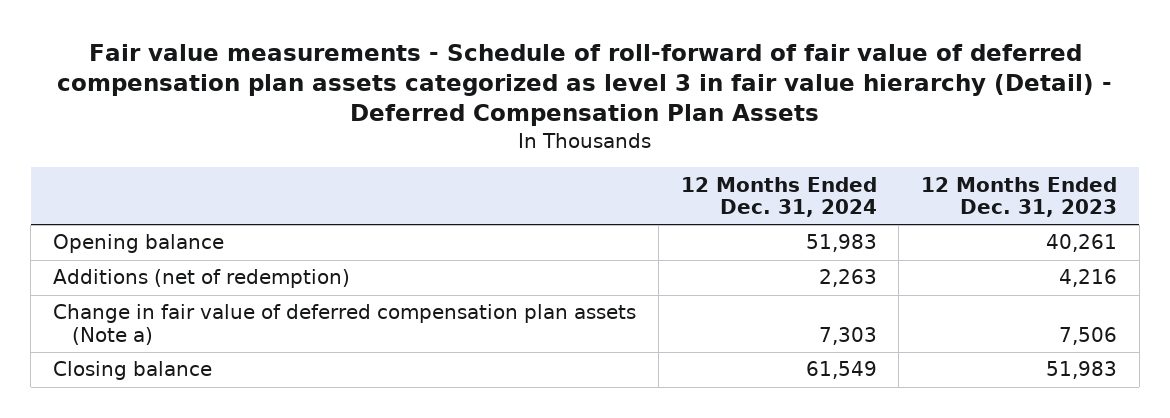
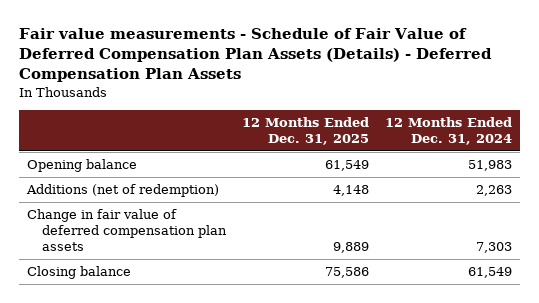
[57,43,1113,127] Fair value measurements - Schedule of roll-forward of fair value of deferred compensation plan assets categorized as level 3 in fair value hierarchy (Detail) - Deferred Compensation Plan Assets -> [18,27,492,83] Fair value measurements - Schedule of Fair Value of Deferred Compensation Plan Assets (Details) - Deferred Compensation Plan Assets
[921,176,1118,218] 12 Months Ended Dec. 31, 2023 -> none
none -> [241,116,369,145] 12 Months Ended Dec. 31, 2025
[52,304,636,345] Change in fair value of deferred compensation plan assets (Note a) -> [26,209,227,251] Change in fair value of deferred compensation plan assets

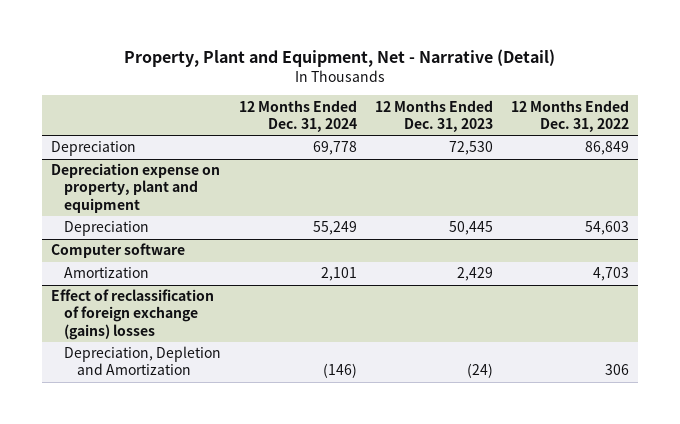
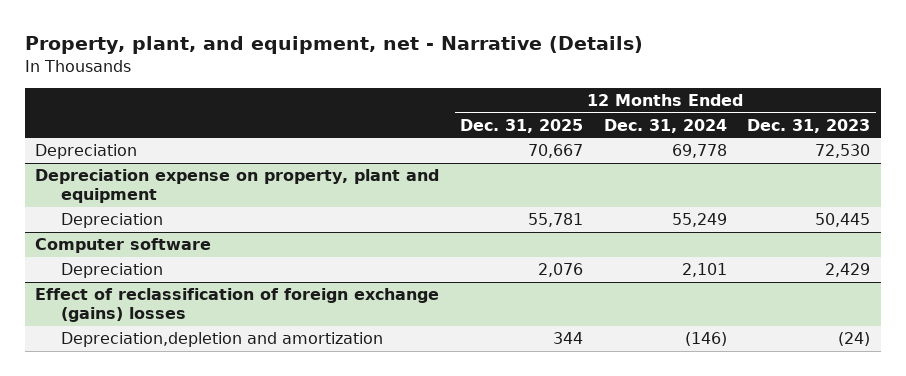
[123,49,555,68] Property, Plant and Equipment, Net - Narrative (Detail) -> [24,35,643,54] Property, plant, and equipment, net - Narrative (Details)
[511,99,630,132] 12 Months Ended Dec. 31, 2022 -> none
none -> [460,118,584,133] Dec. 31, 2025
[63,267,149,279] Amortization -> [60,263,163,279] Depreciation
[63,346,221,376] Depreciation, Depletion and Amortization -> [60,332,383,348] Depreciation,depletion and amortization

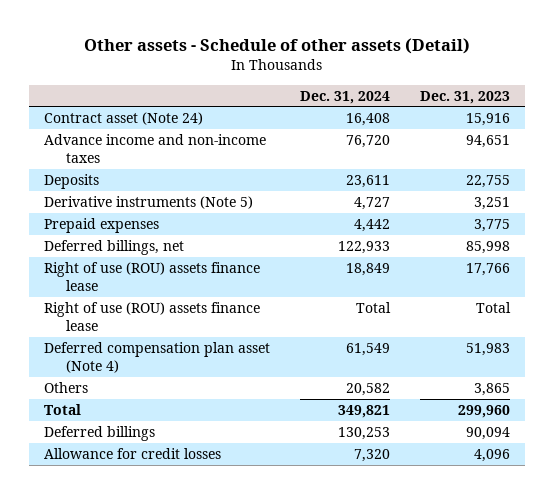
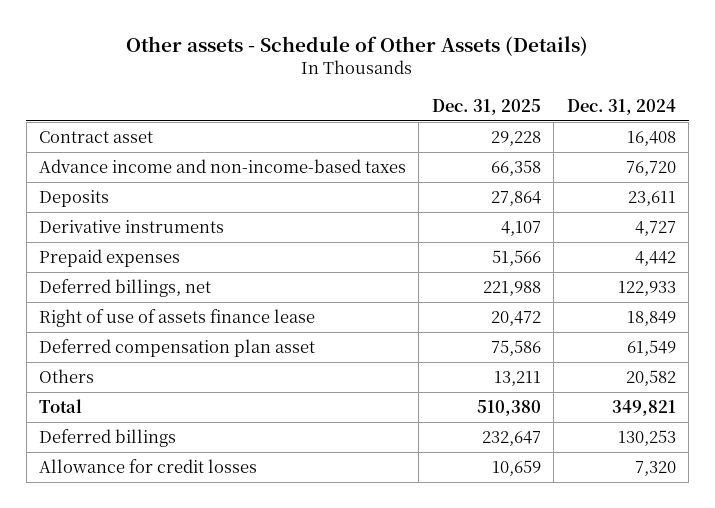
[84,38,471,55] Other assets - Schedule of other assets (Detail) -> [126,35,589,56] Other assets - Schedule of Other Assets (Details)
[420,90,511,104] Dec. 31, 2023 -> none
none -> [431,98,541,115] Dec. 31, 2025
[44,111,204,125] Contract asset (Note 24) -> [39,130,154,143] Contract asset
[44,133,267,163] Advance income and non-income taxes -> [39,158,407,173] Advance income and non-income-based taxes
[44,195,254,209] Derivative instruments (Note 5) -> [39,219,225,233] Derivative instruments
[44,301,261,331] Right of use (ROU) assets finance lease -> none
[44,261,261,291] Right of use (ROU) assets finance lease -> [39,308,316,327] Right of use of assets finance lease
[44,341,271,373] Deferred compensation plan asset (Note 4) -> [39,338,316,357] Deferred compensation plan asset

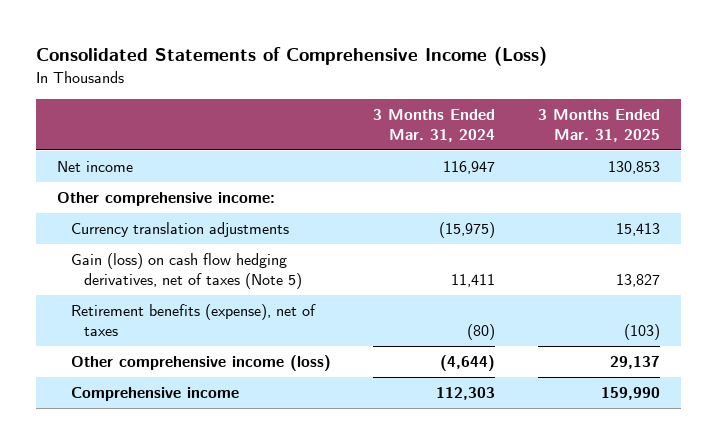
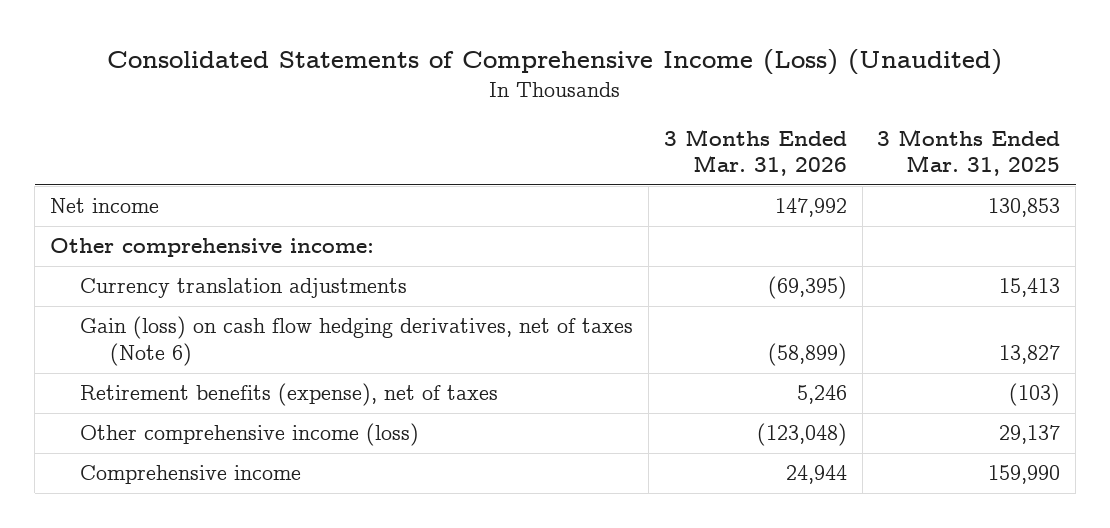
[35,45,547,66] Consolidated Statements of Comprehensive Income (Loss) -> [107,48,1003,75] Consolidated Statements of Comprehensive Income (Loss) (Unaudited)
[373,108,496,143] 3 Months Ended Mar. 31, 2024 -> none
none -> [663,128,847,177] 3 Months Ended Mar. 31, 2026
[70,252,302,290] Gain (loss) on cash flow hedging derivatives, net of taxes (Note 5) -> [80,316,634,367] Gain (loss) on cash flow hedging derivatives, net of taxes (Note 6)

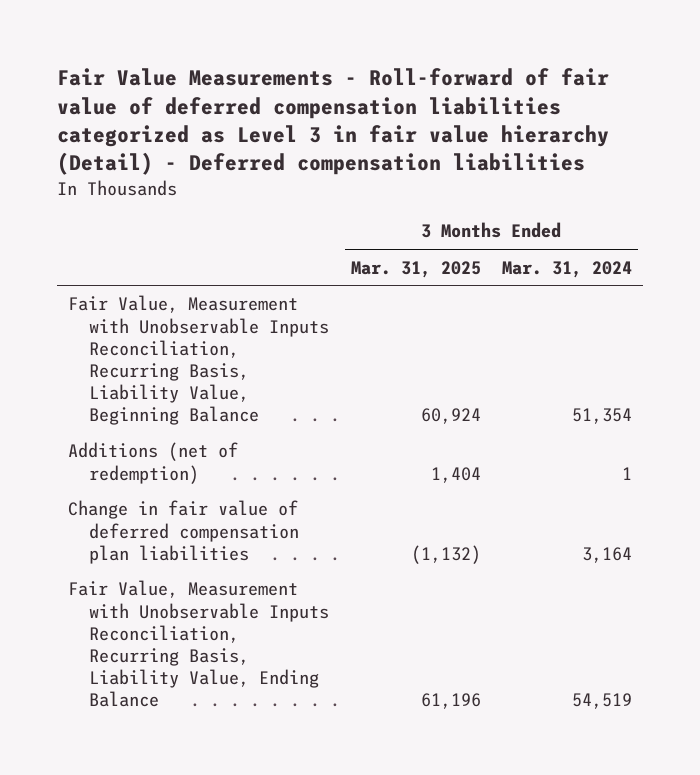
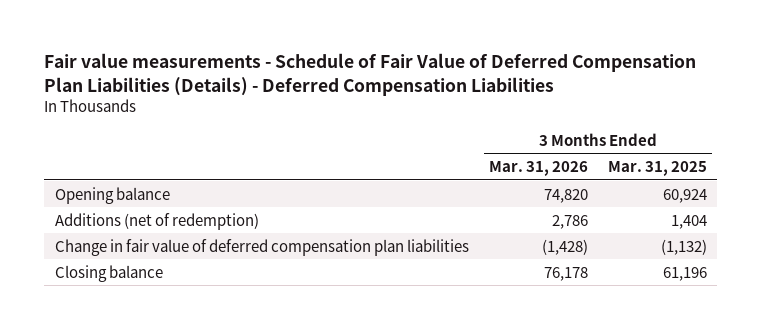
[56,68,609,176] Fair Value Measurements - Roll-forward of fair value of deferred compensation liabilities categorized as Level 3 in fair value hierarchy (Detail) - Deferred compensation liabilities -> [44,53,697,96] Fair value measurements - Schedule of Fair Value of Deferred Compensation Plan Liabilities (Details) - Deferred Compensation Liabilities
[502,260,633,278] Mar. 31, 2024 -> none
none -> [488,161,588,177] Mar. 31, 2026
[67,295,330,426] Fair Value, Measurement with Unobservable Inputs Reconciliation, Recurring Basis, Liability Value, Beginning Balance -> [54,186,170,204] Opening balance
[67,580,330,708] Fair Value, Measurement with Unobservable Inputs Reconciliation, Recurring Basis, Liability Value, Ending Balance -> [54,264,163,282] Closing balance

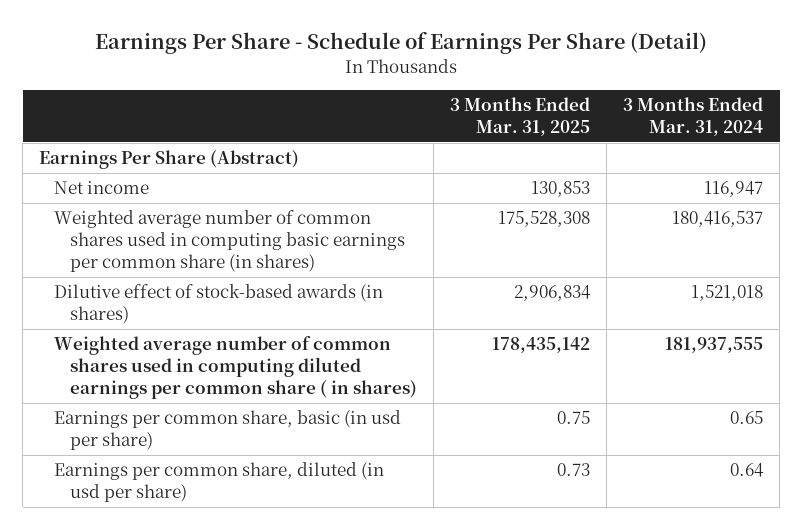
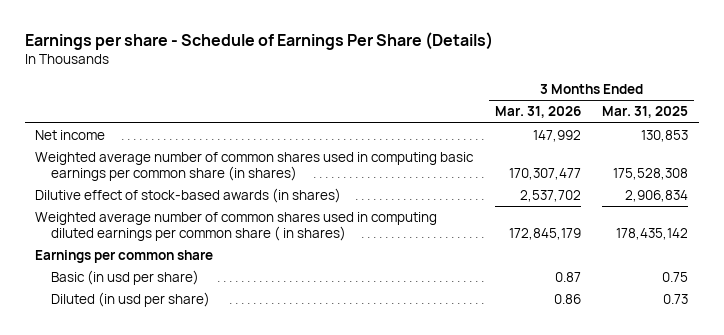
[95,32,708,55] Earnings Per Share - Schedule of Earnings Per Share (Detail) -> [24,31,493,50] Earnings per share - Schedule of Earnings Per Share (Details)
[622,97,763,137] 3 Months Ended Mar. 31, 2024 -> none
none -> [494,106,581,119] Mar. 31, 2026
[39,150,300,170] Earnings Per Share (Abstract) -> none
none -> [35,250,214,264] Earnings per common share
[54,410,402,451] Earnings per common share, basic (in usd per share) -> [50,270,199,286] Basic (in usd per share)
[54,462,385,503] Earnings per common share, diluted (in usd per share) -> [50,292,210,308] Diluted (in usd per share)

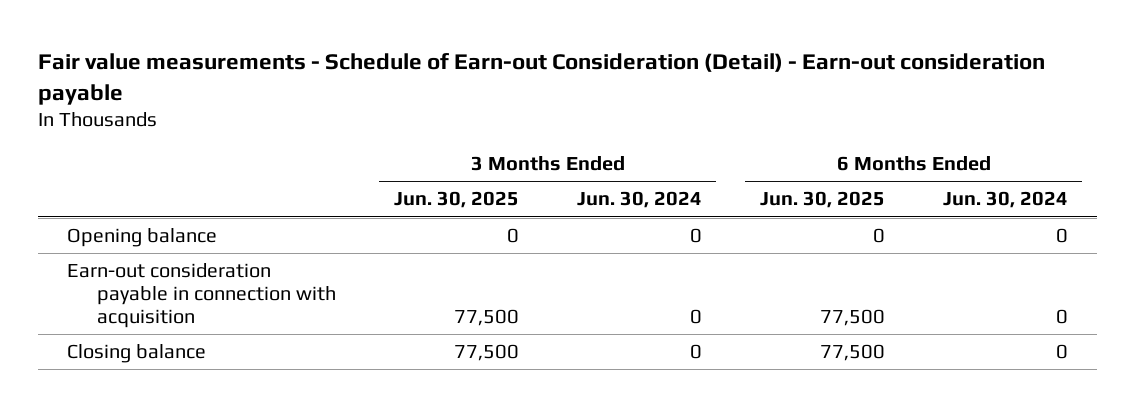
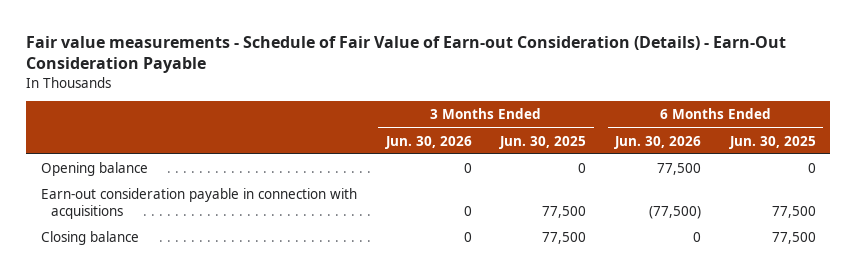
[38,52,1046,105] Fair value measurements - Schedule of Earn-out Consideration (Detail) - Earn-out consideration payable -> [26,35,787,74] Fair value measurements - Schedule of Fair Value of Earn-out Consideration (Details) - Earn-Out Consideration Payable
[576,191,702,209] Jun. 30, 2024 -> none
[942,191,1068,209] Jun. 30, 2024 -> none
none -> [384,135,472,149] Jun. 30, 2026
none -> [614,135,702,149] Jun. 30, 2026
[67,263,336,328] Earn-out consideration payable in connection with acquisition -> [40,188,357,219] Earn-out consideration payable in connection with acquisitions

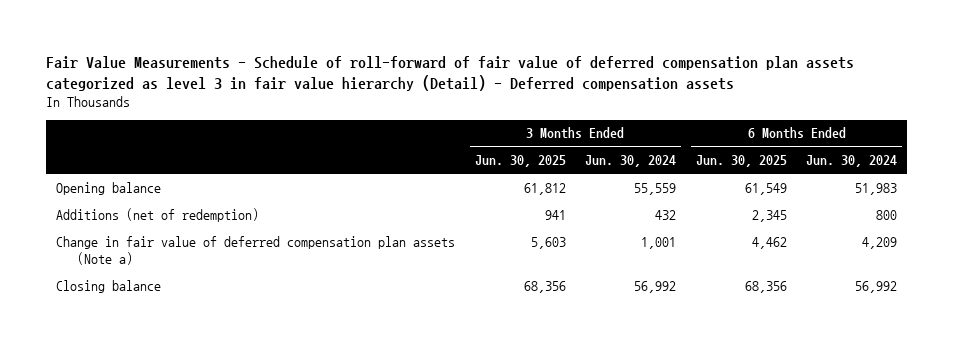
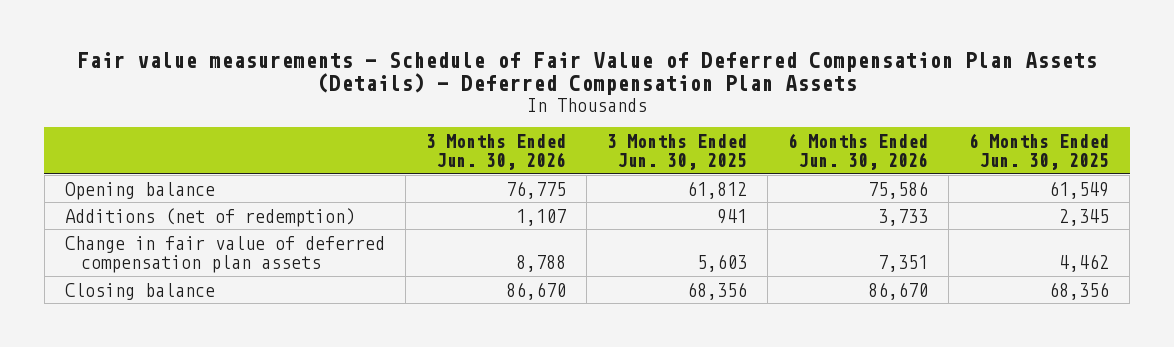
[46,56,855,91] Fair Value Measurements - Schedule of roll-forward of fair value of deferred compensation plan assets categorized as level 3 in fair value hierarchy (Detail) - Deferred compensation assets -> [77,51,1098,96] Fair value measurements - Schedule of Fair Value of Deferred Compensation Plan Assets (Details) - Deferred Compensation Plan Assets
[585,155,677,168] Jun. 30, 2024 -> none
[806,155,898,168] Jun. 30, 2024 -> none
none -> [425,133,566,171] 3 Months Ended Jun. 30, 2026
none -> [788,132,929,171] 6 Months Ended Jun. 30, 2026
[55,235,455,265] Change in fair value of deferred compensation plan assets (Note a) -> [64,235,385,273] Change in fair value of deferred compensation plan assets

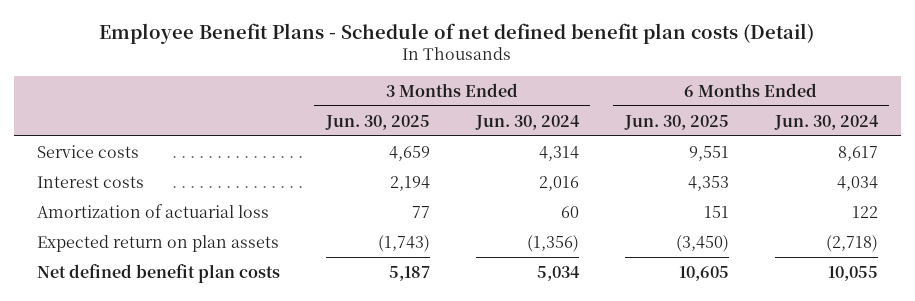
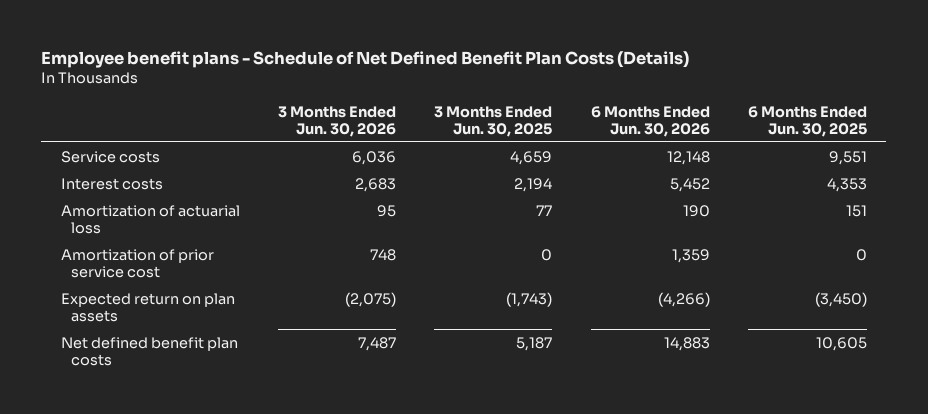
[99,22,815,44] Employee Benefit Plans - Schedule of net defined benefit plan costs (Detail) -> [41,50,690,68] Employee benefit plans - Schedule of Net Defined Benefit Plan Costs (Details)
[474,114,580,130] Jun. 30, 2024 -> none
[773,114,879,130] Jun. 30, 2024 -> none
none -> [277,105,396,137] 3 Months Ended Jun. 30, 2026
none -> [590,105,710,137] 6 Months Ended Jun. 30, 2026
none -> [60,248,214,278] Amortization of prior service cost

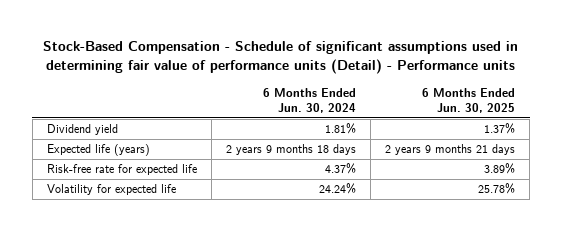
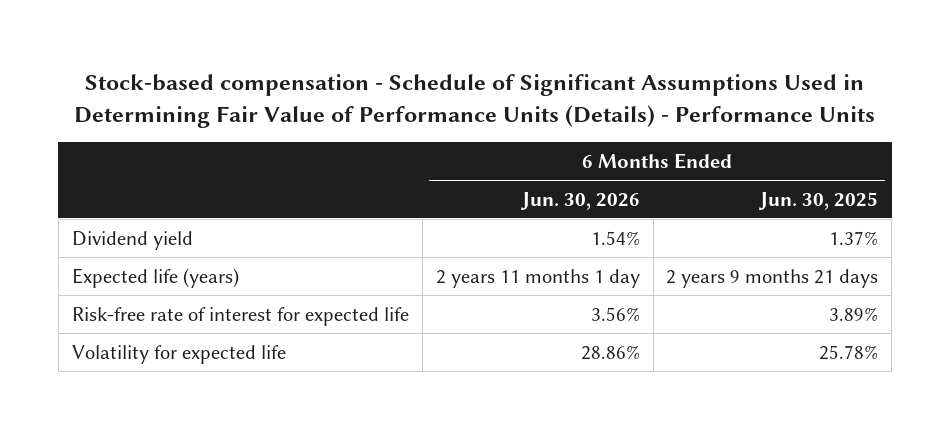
[43,41,519,75] Stock-Based Compensation - Schedule of significant assumptions used in determining fair value of performance units (Detail) - Performance units -> [74,74,876,128] Stock-based compensation - Schedule of Significant Assumptions Used in Determining Fair Value of Performance Units (Details) - Performance Units
[263,87,357,113] 6 Months Ended Jun. 30, 2024 -> none
none -> [519,191,640,210] Jun. 30, 2026
[46,164,197,176] Risk-free rate for expected life -> [71,306,409,326] Risk-free rate of interest for expected life

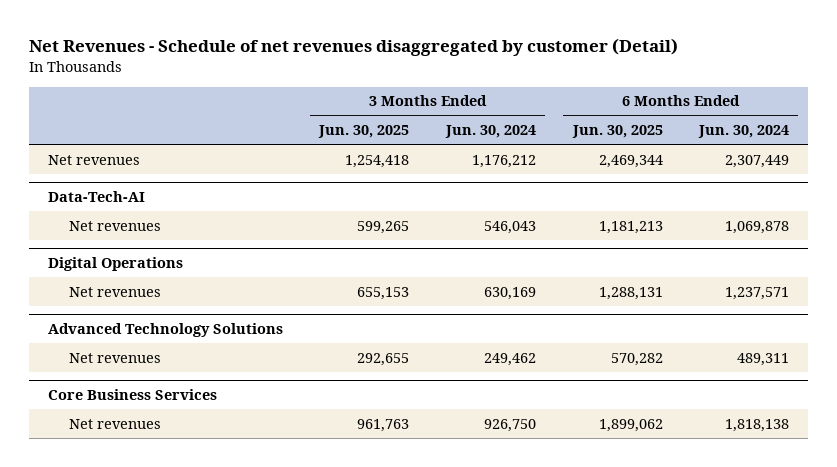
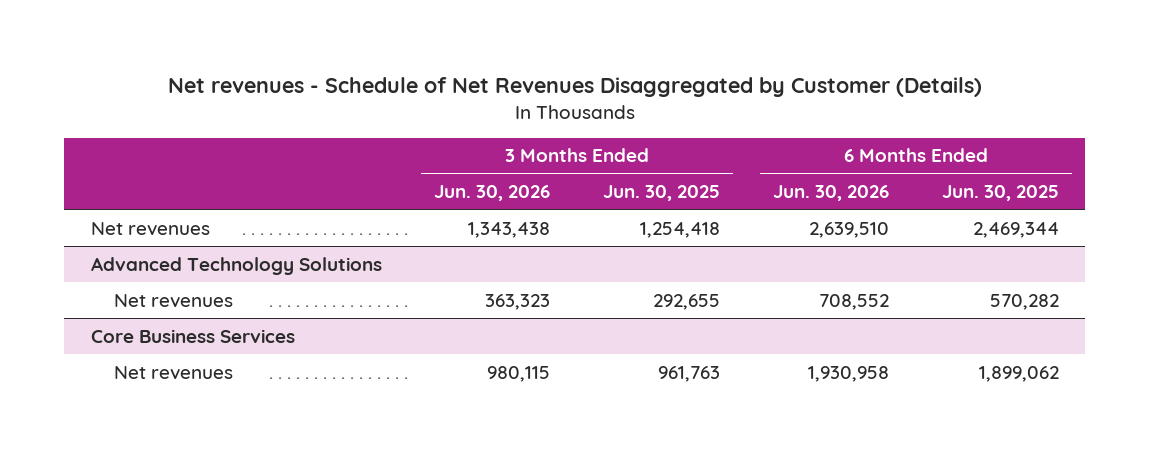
[29,38,679,57] Net Revenues - Schedule of net revenues disaggregated by customer (Detail) -> [167,77,982,98] Net revenues - Schedule of Net Revenues Disaggregated by Customer (Details)
[444,125,536,139] Jun. 30, 2024 -> none
[698,125,790,139] Jun. 30, 2024 -> none
none -> [434,185,551,202] Jun. 30, 2026
none -> [773,185,890,202] Jun. 30, 2026
[47,191,145,203] Data-Tech-AI -> none
[68,220,161,231] Net revenues -> none
[47,257,183,272] Digital Operations -> none
[68,286,161,297] Net revenues -> none

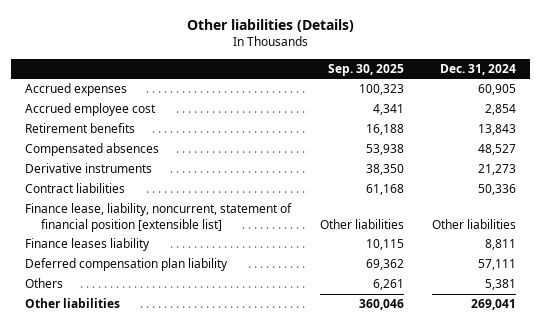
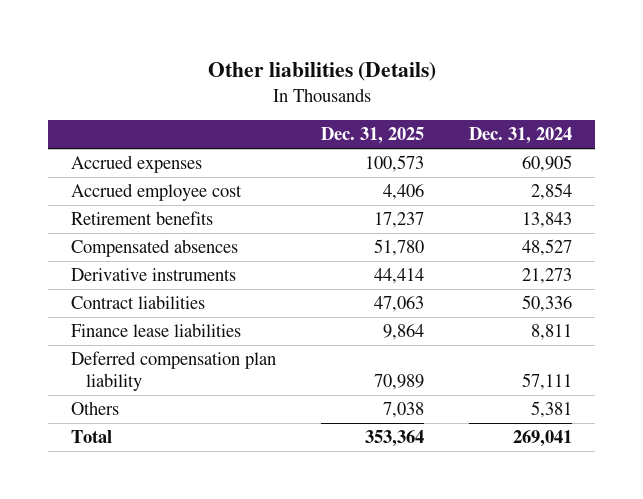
[327,63,404,76] Sep. 30, 2025 -> none
none -> [321,127,425,145] Dec. 31, 2025
[25,203,293,232] Finance lease, liability, noncurrent, statement of financial position [extensible list] -> none
[25,238,151,252] Finance leases liability -> [70,323,241,338] Finance lease liabilities
[25,298,121,309] Other liabilities -> [70,430,112,444] Total

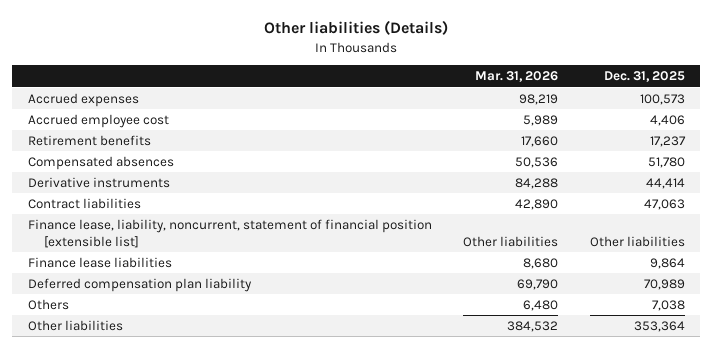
[469,127,573,145] Dec. 31, 2024 -> none
none -> [475,71,559,83] Mar. 31, 2026
none -> [27,218,432,248] Finance lease, liability, noncurrent, statement of financial position [extensible list]
[70,430,112,444] Total -> [27,319,123,331] Other liabilities

